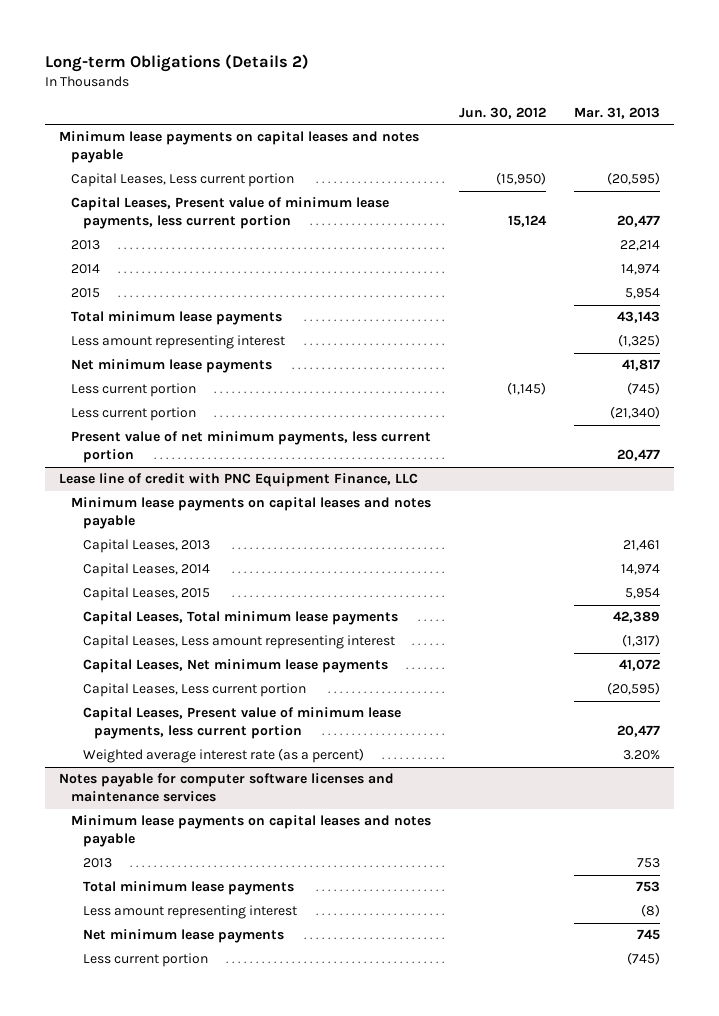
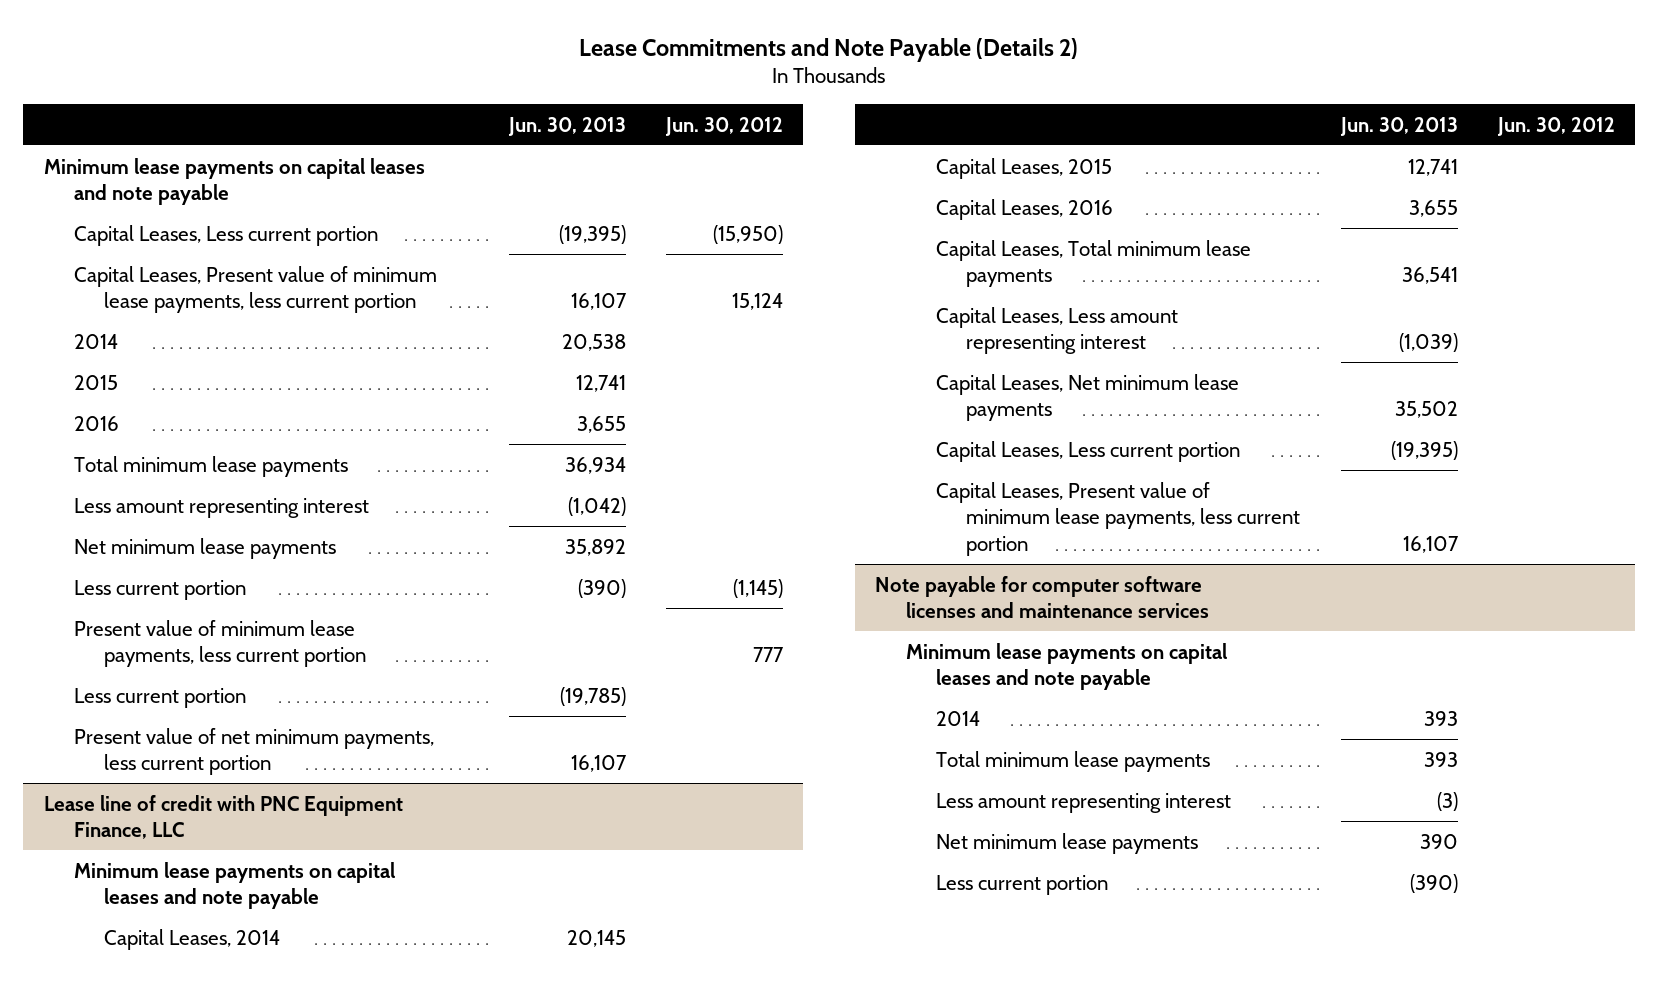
[44,53,309,72] Long-term Obligations (Details 2) -> [579,37,1079,62] Lease Commitments and Note Payable (Details 2)
[573,106,660,119] Mar. 31, 2013 -> none
none -> [508,116,627,136] Jun. 30, 2013
[58,131,419,164] Minimum lease payments on capital leases and notes payable -> [43,157,425,206] Minimum lease payments on capital leases and note payable
[70,240,100,251] 2013 -> none
none -> [73,415,119,431] 2016
none -> [73,619,367,668] Present value of minimum lease payments, less current portion
[82,539,210,554] Capital Leases, 2013 -> none
[70,497,431,530] Minimum lease payments on capital leases and notes payable -> [73,861,395,910] Minimum lease payments on capital leases and note payable
none -> [935,198,1113,220] Capital Leases, 2016
[82,748,364,764] Weighted average interest rate (as a percent) -> none
[58,773,394,803] Notes payable for computer software licenses and maintenance services -> [875,575,1209,619] Note payable for computer software licenses and maintenance services
[70,815,431,848] Minimum lease payments on capital leases and notes payable -> [905,642,1227,691] Minimum lease payments on capital leases and note payable
[82,858,112,869] 2013 -> [935,710,980,726] 2014

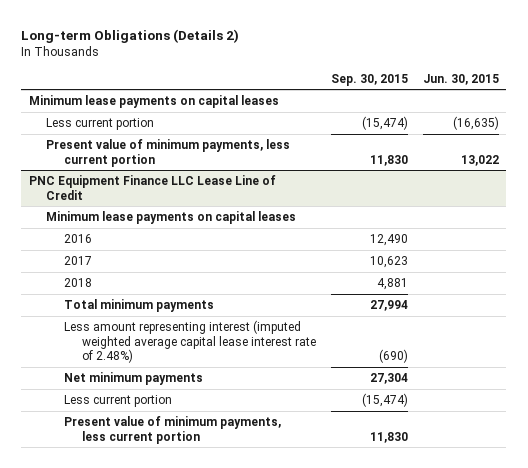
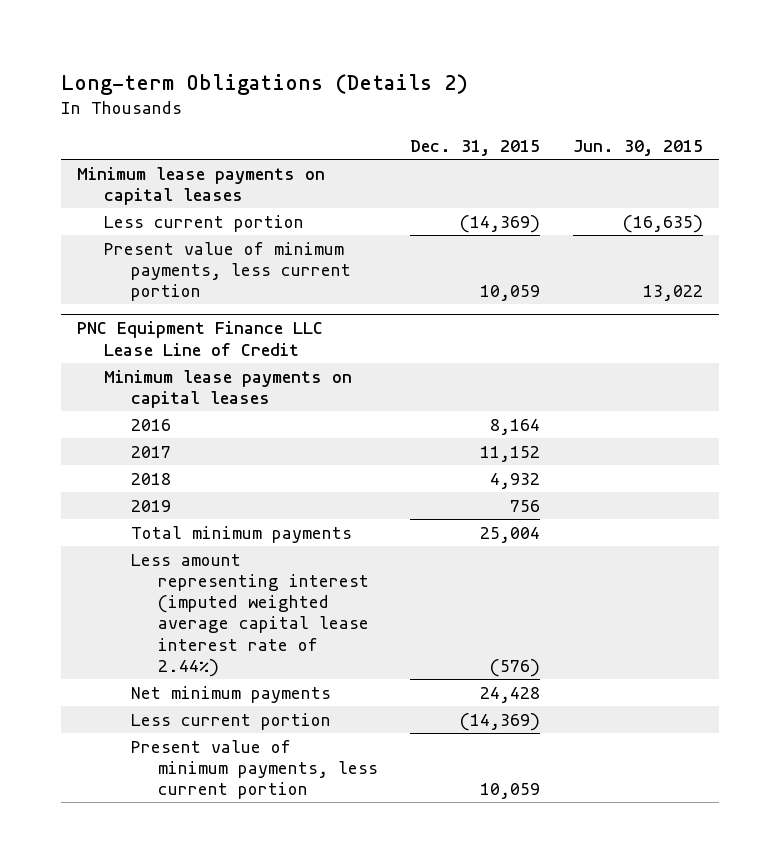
[330,73,408,86] Sep. 30, 2015 -> none
none -> [410,140,541,157] Dec. 31, 2015
none -> [131,499,172,512] 2019
[64,320,316,364] Less amount representing interest (imputed weighted average capital lease interest rate of 2.48%) -> [131,553,370,677] Less amount representing interest (imputed weighted average capital lease interest rate of 2.44%)

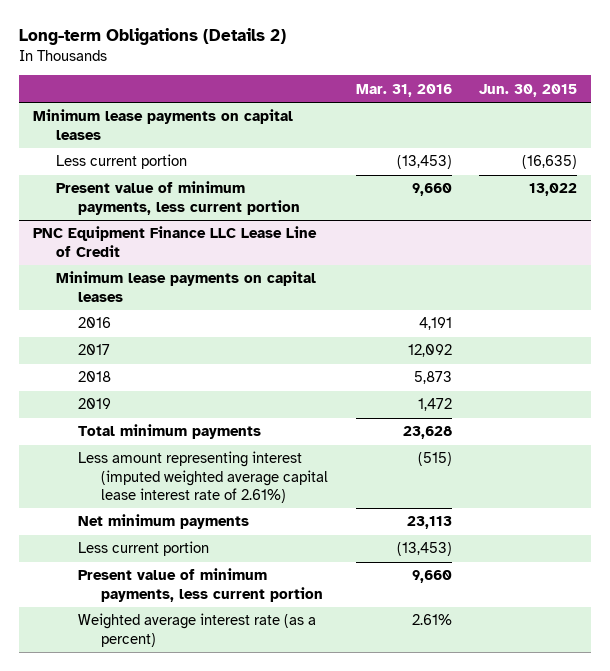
[410,140,541,157] Dec. 31, 2015 -> none
none -> [355,83,452,97] Mar. 31, 2016
[131,553,370,677] Less amount representing interest (imputed weighted average capital lease interest rate of 2.44%) -> [78,451,329,503] Less amount representing interest (imputed weighted average capital lease interest rate of 2.61%)
none -> [78,613,317,647] Weighted average interest rate (as a percent)

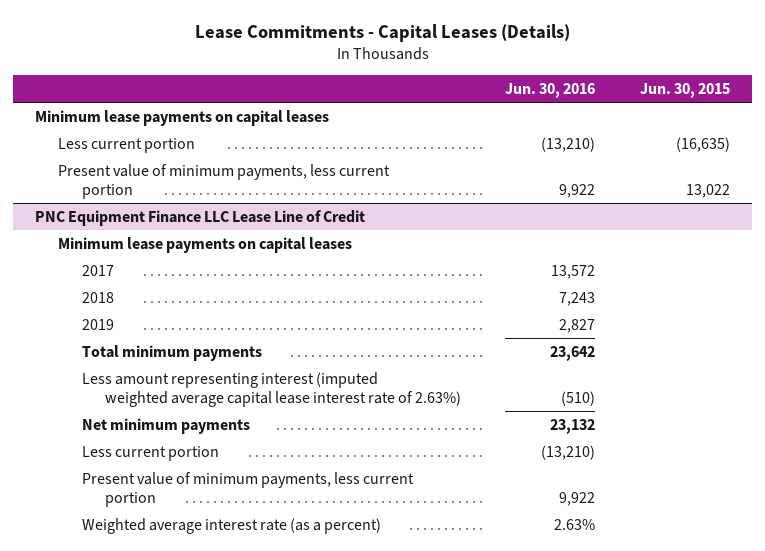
[19,28,287,46] Long-term Obligations (Details 2) -> [194,23,570,42] Lease Commitments - Capital Leases (Details)
[355,83,452,97] Mar. 31, 2016 -> none
none -> [505,82,596,98] Jun. 30, 2016
[78,317,112,329] 2016 -> none
[78,451,329,503] Less amount representing interest (imputed weighted average capital lease interest rate of 2.61%) -> [81,371,461,407] Less amount representing interest (imputed weighted average capital lease interest rate of 2.63%)

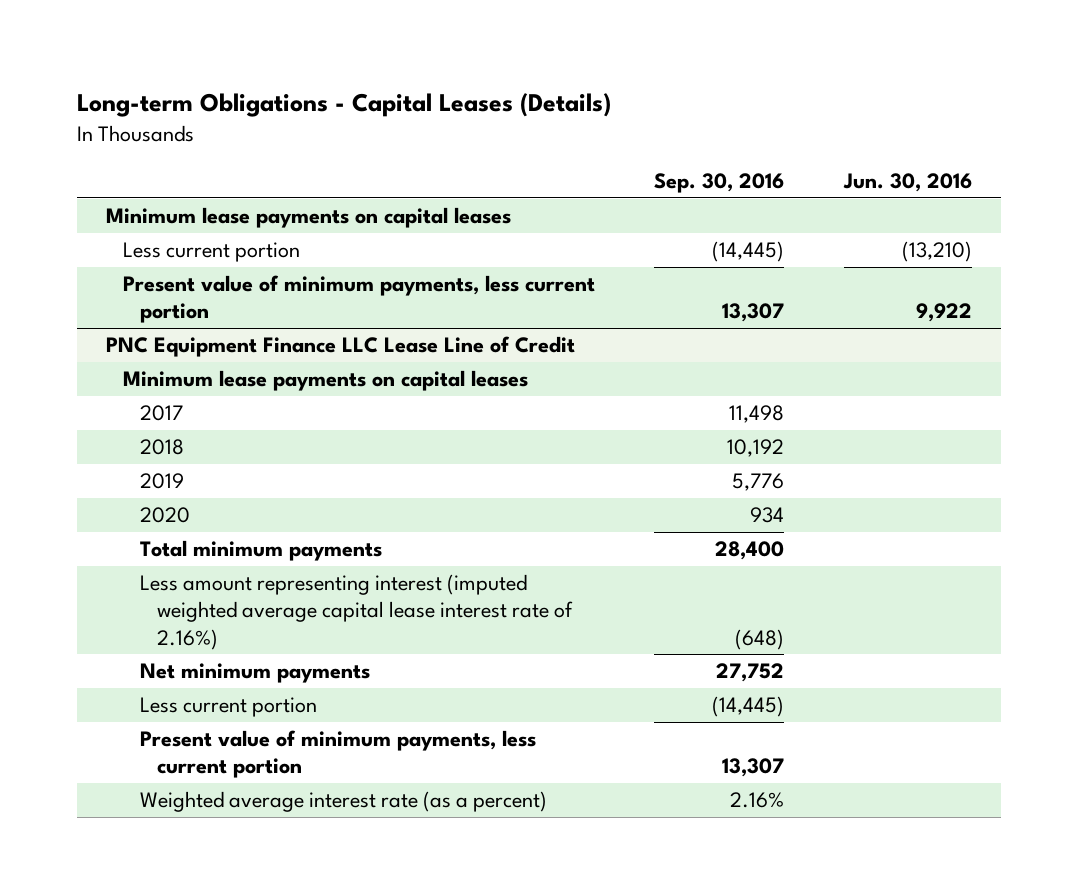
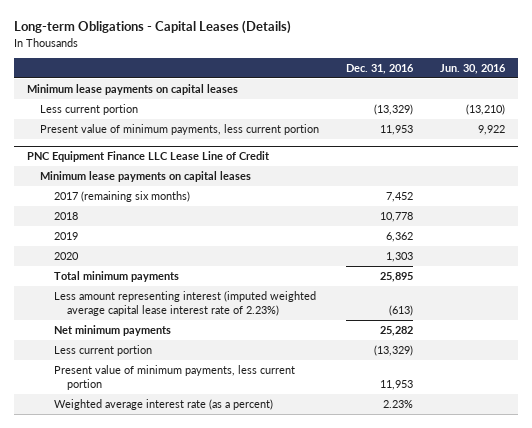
[654,172,785,193] Sep. 30, 2016 -> none
none -> [345,63,414,74] Dec. 31, 2016
[140,405,184,422] 2017 -> [53,190,190,202] 2017 (remaining six months)
[140,574,574,650] Less amount representing interest (imputed weighted average capital lease interest rate of 2.16%) -> [53,290,316,317] Less amount representing interest (imputed weighted average capital lease interest rate of 2.23%)

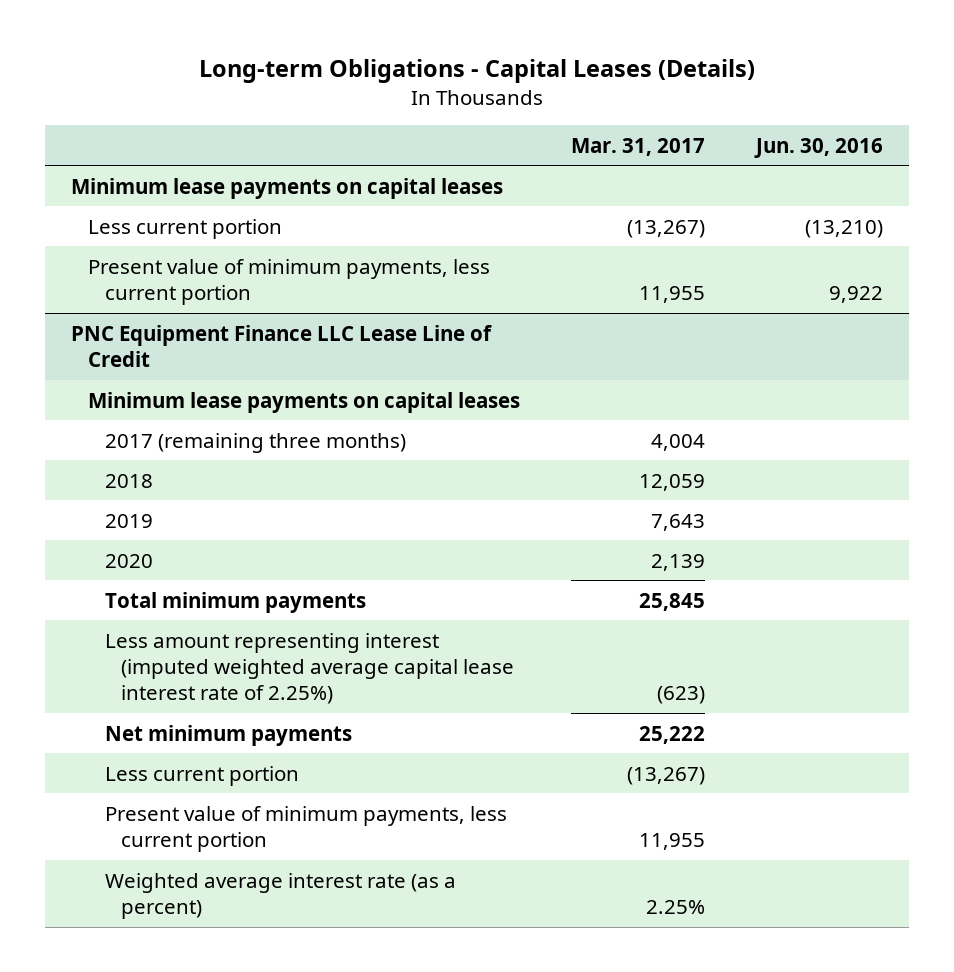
[345,63,414,74] Dec. 31, 2016 -> none
none -> [570,137,705,156] Mar. 31, 2017
[53,190,190,202] 2017 (remaining six months) -> [104,432,406,453] 2017 (remaining three months)
[53,290,316,317] Less amount representing interest (imputed weighted average capital lease interest rate of 2.23%) -> [104,632,515,705] Less amount representing interest (imputed weighted average capital lease interest rate of 2.25%)

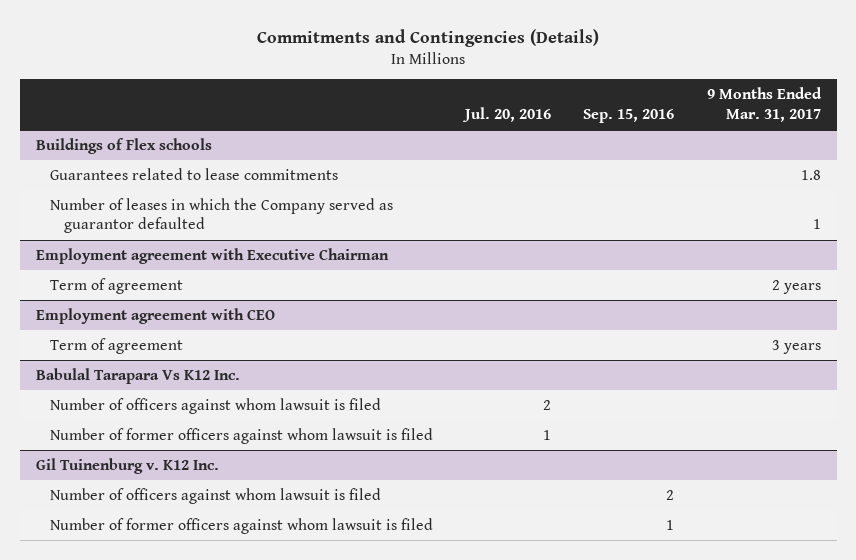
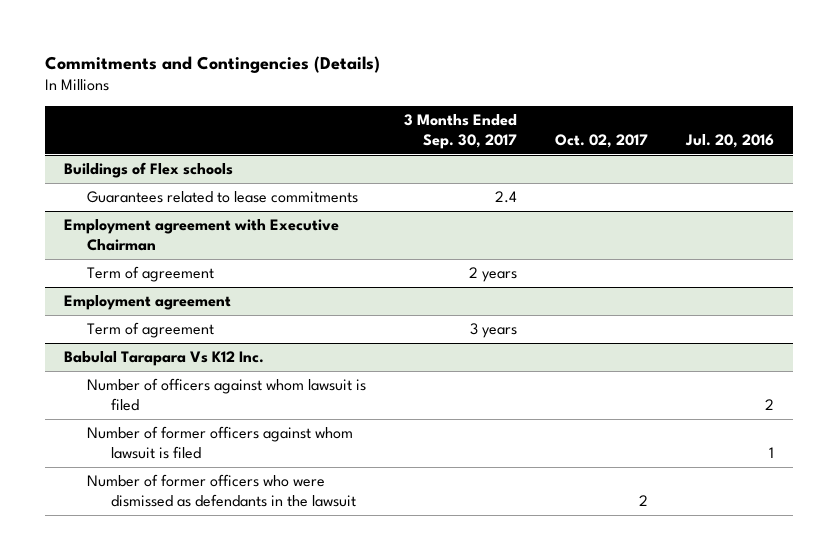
[583,108,675,123] Sep. 15, 2016 -> none
[706,87,822,122] 9 Months Ended Mar. 31, 2017 -> none
none -> [404,114,518,150] 3 Months Ended Sep. 30, 2017
none -> [554,134,648,149] Oct. 02, 2017
[49,197,393,234] Number of leases in which the Company served as guarantor defaulted -> none
[35,307,275,324] Employment agreement with CEO -> [63,295,231,311] Employment agreement
[35,457,219,474] Gil Tuinenburg v. K12 Inc. -> none
[49,487,381,504] Number of officers against whom lawsuit is filed -> none
[49,517,433,534] Number of former officers against whom lawsuit is filed -> none
none -> [87,474,357,507] Number of former officers who were dismissed as defendants in the lawsuit

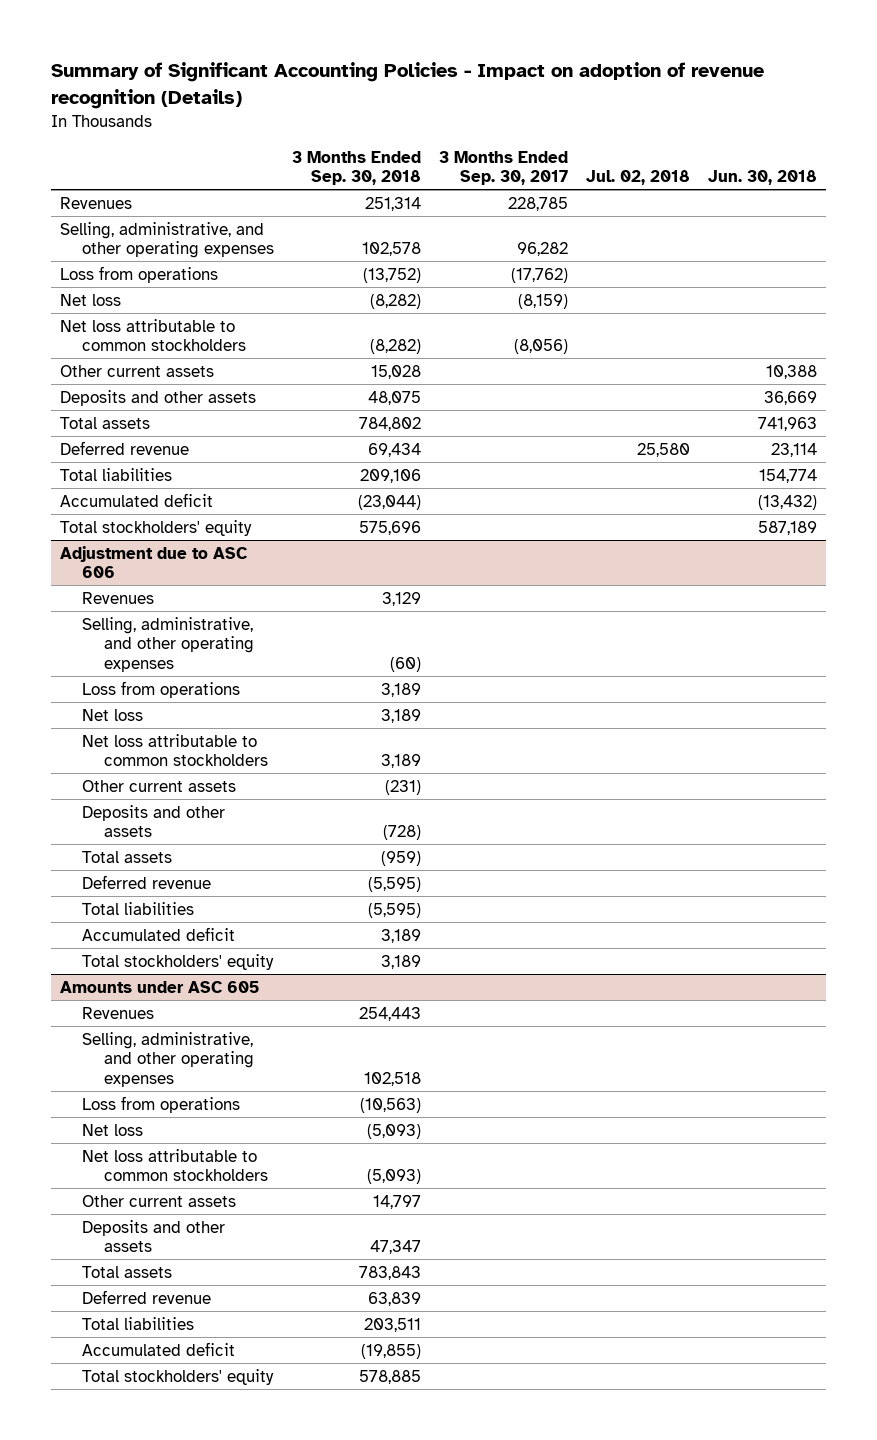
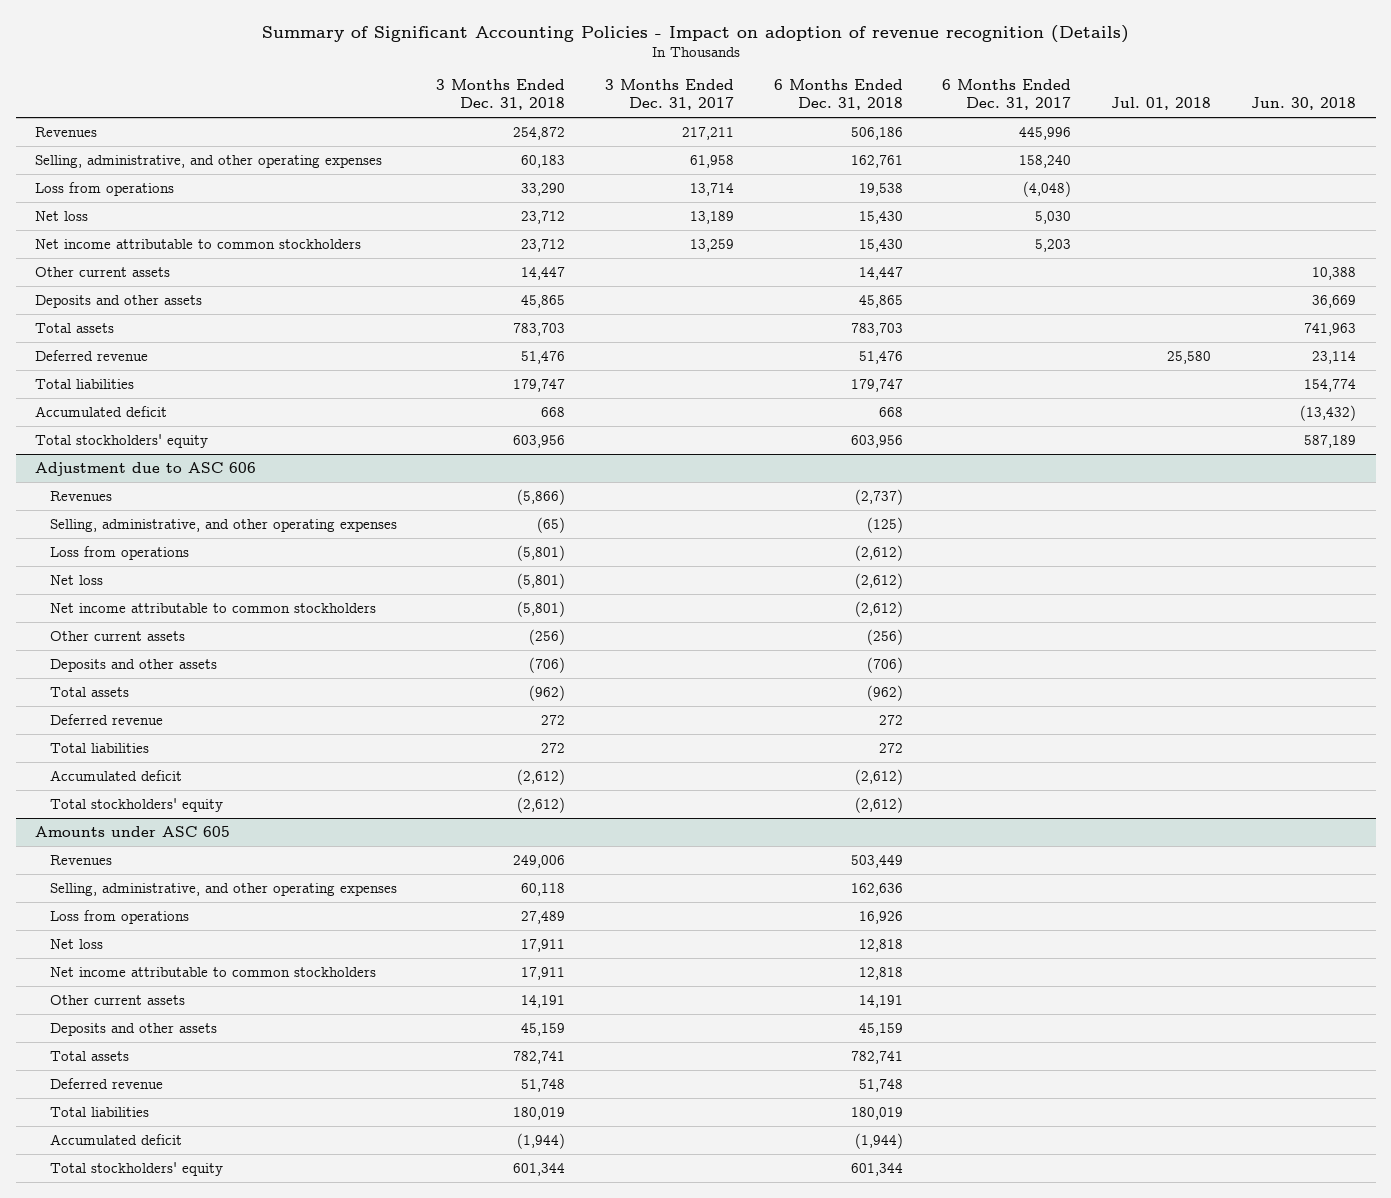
[291,150,421,186] 3 Months Ended Sep. 30, 2018 -> none
[438,150,568,186] 3 Months Ended Sep. 30, 2017 -> none
[585,170,690,186] Jul. 02, 2018 -> none
none -> [436,79,566,111] 3 Months Ended Dec. 31, 2018
none -> [604,79,734,111] 3 Months Ended Dec. 31, 2017
none -> [773,79,903,111] 6 Months Ended Dec. 31, 2018
none -> [942,79,1072,111] 6 Months Ended Dec. 31, 2017
none -> [1111,97,1212,111] Jul. 01, 2018
[59,318,246,352] Net loss attributable to common stockholders -> [35,238,362,249] Net income attributable to common stockholders
[81,733,268,767] Net loss attributable to common stockholders -> [49,602,376,613] Net income attributable to common stockholders
[81,1148,268,1182] Net loss attributable to common stockholders -> [49,966,376,977] Net income attributable to common stockholders

